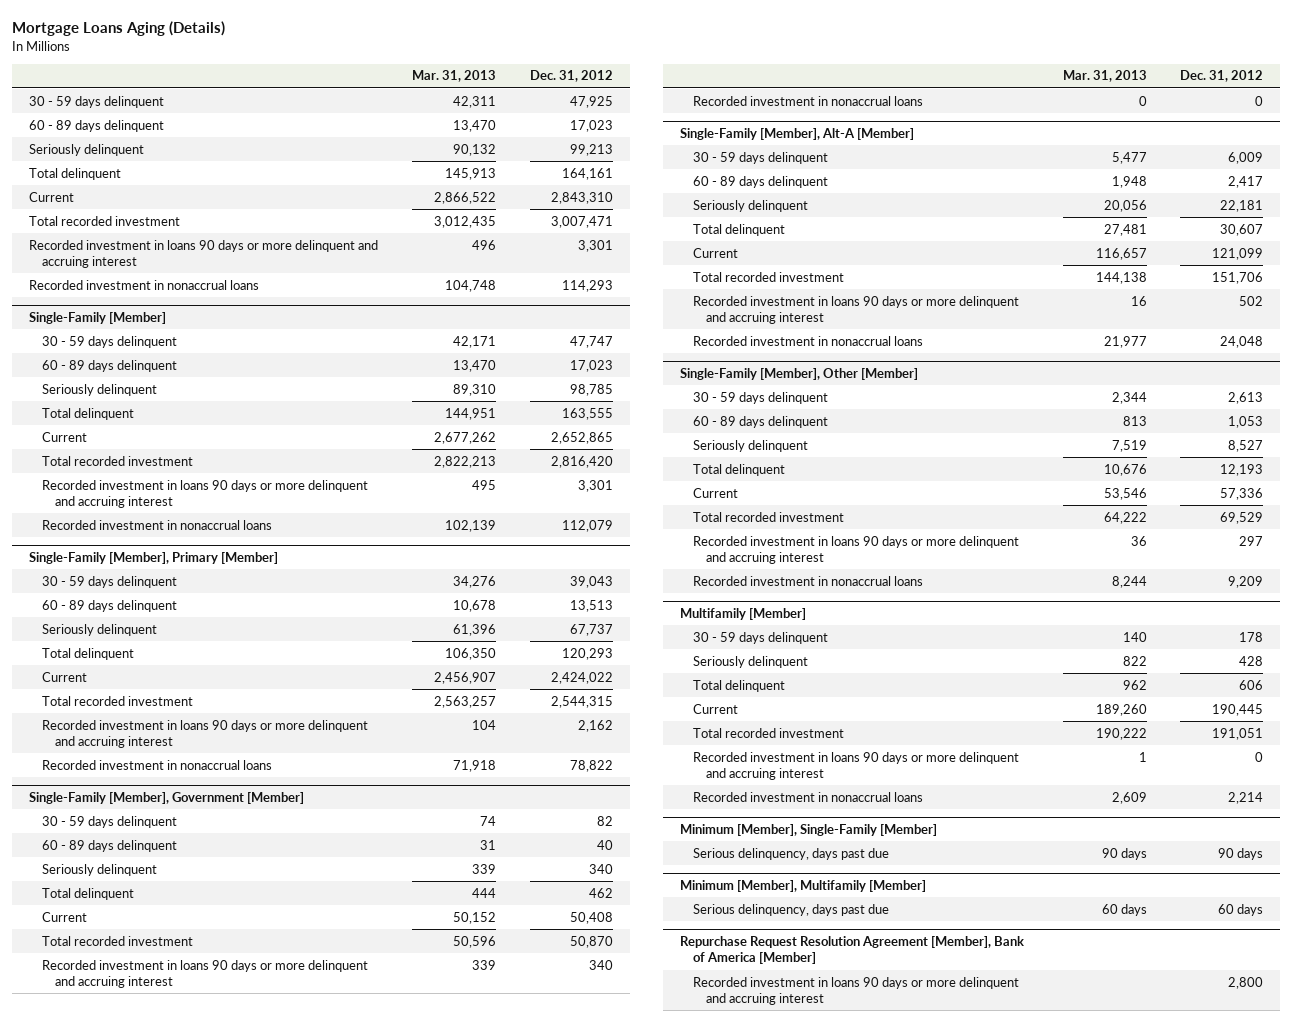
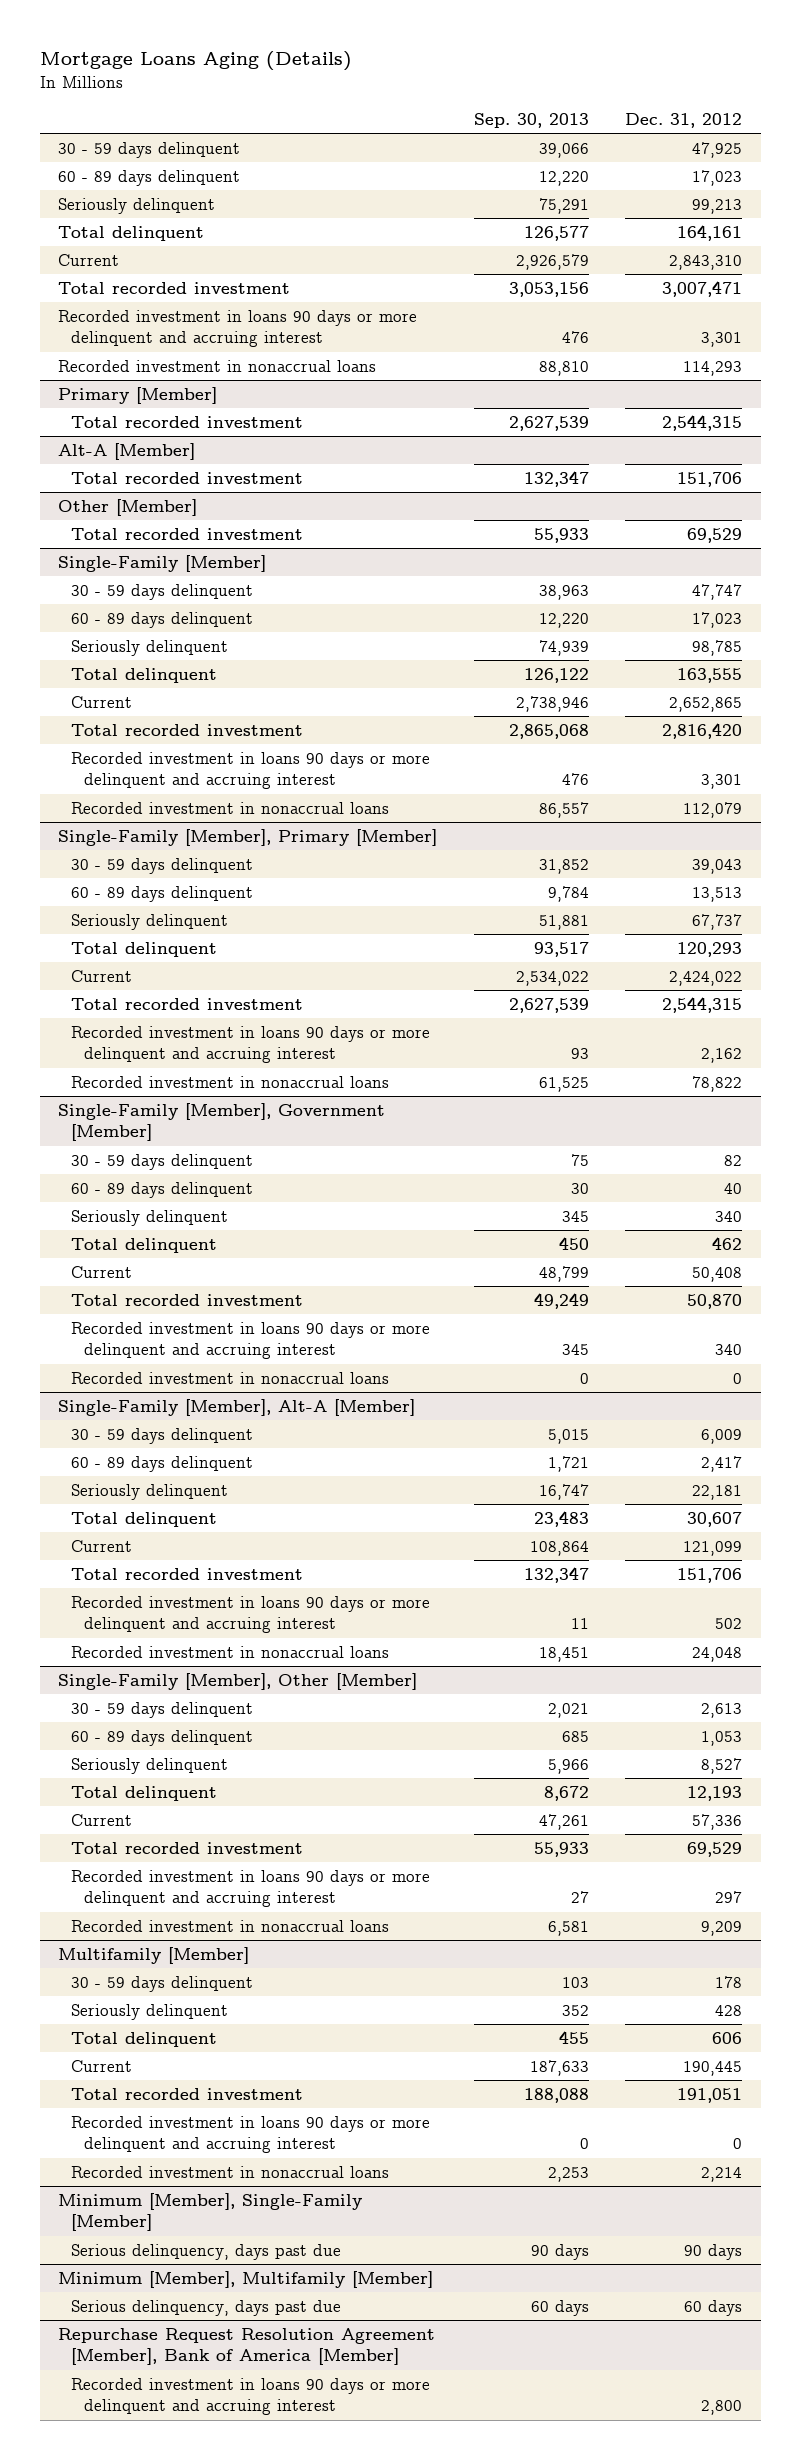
[412,70,497,83] Mar. 31, 2013 -> none
none -> [473,112,589,128] Sep. 30, 2013
none -> [57,386,217,404] Primary [Member]
none -> [71,415,304,428] Total recorded investment
none -> [57,442,195,460] Alt-A [Member]
none -> [71,471,304,484] Total recorded investment
none -> [57,498,197,516] Other [Member]
none -> [71,527,304,540] Total recorded investment

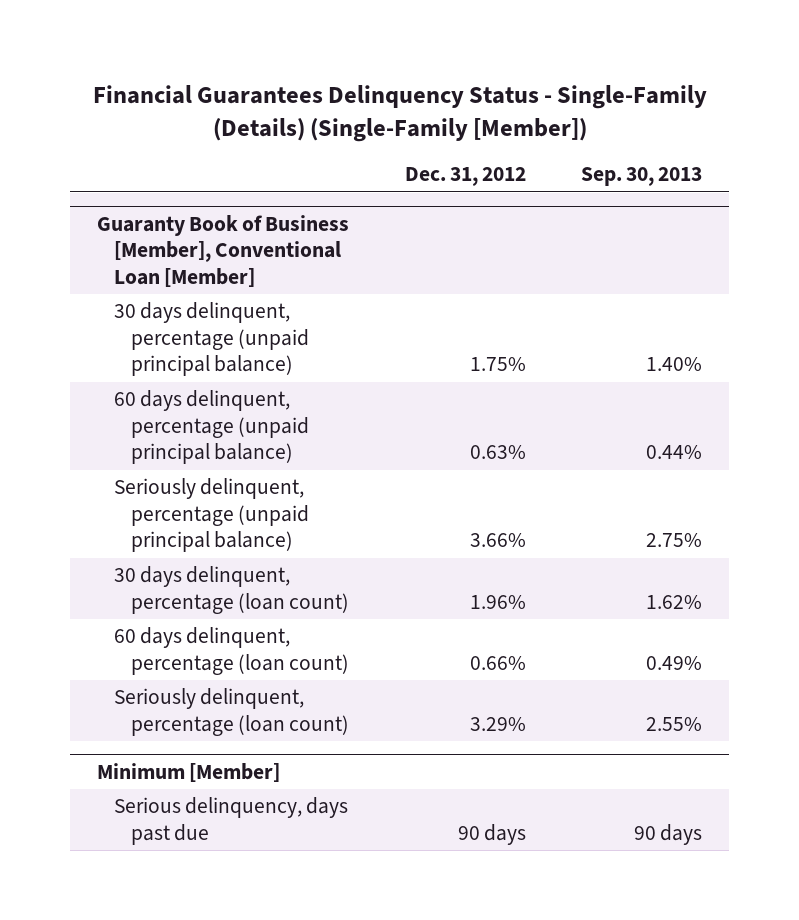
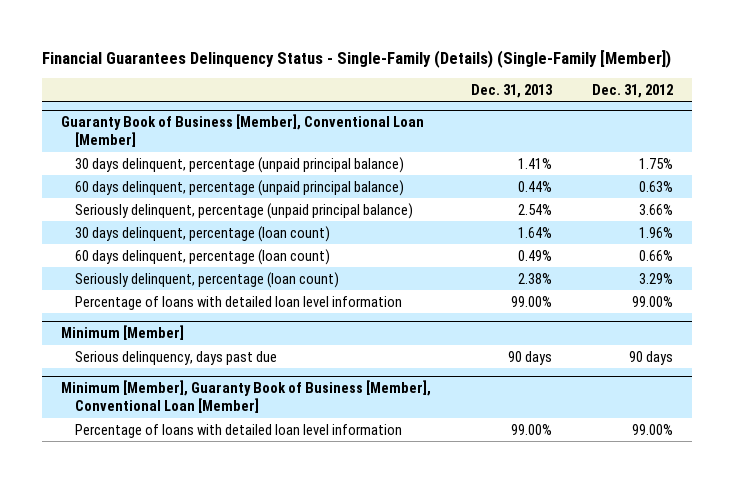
[580,167,702,187] Sep. 30, 2013 -> none
none -> [471,83,554,98] Dec. 31, 2013
none -> [74,295,402,310] Percentage of loans with detailed loan level information
none -> [61,380,432,414] Minimum [Member], Guaranty Book of Business [Member], Conventional Loan [Member]
none -> [74,423,402,438] Percentage of loans with detailed loan level information

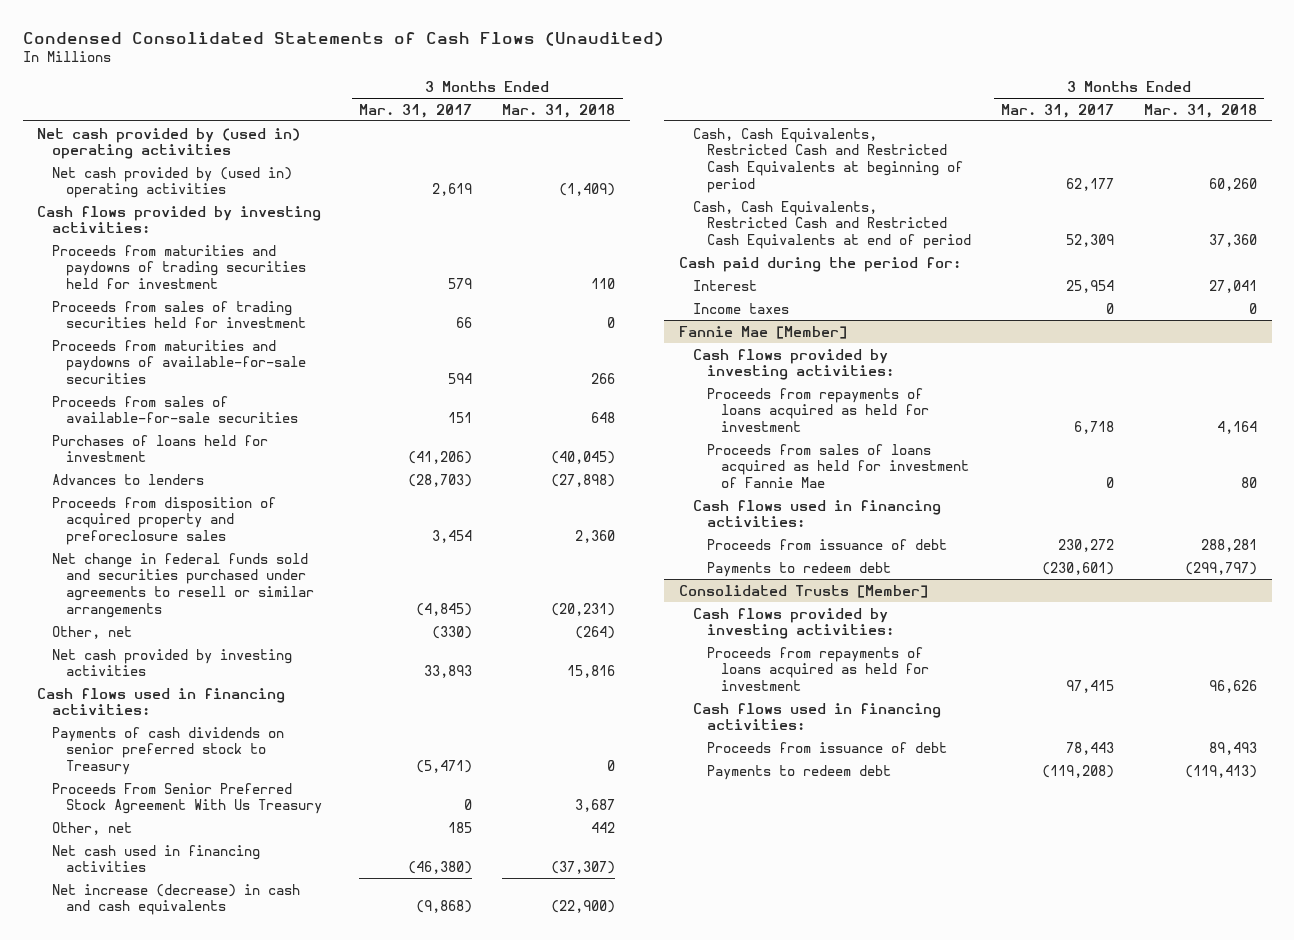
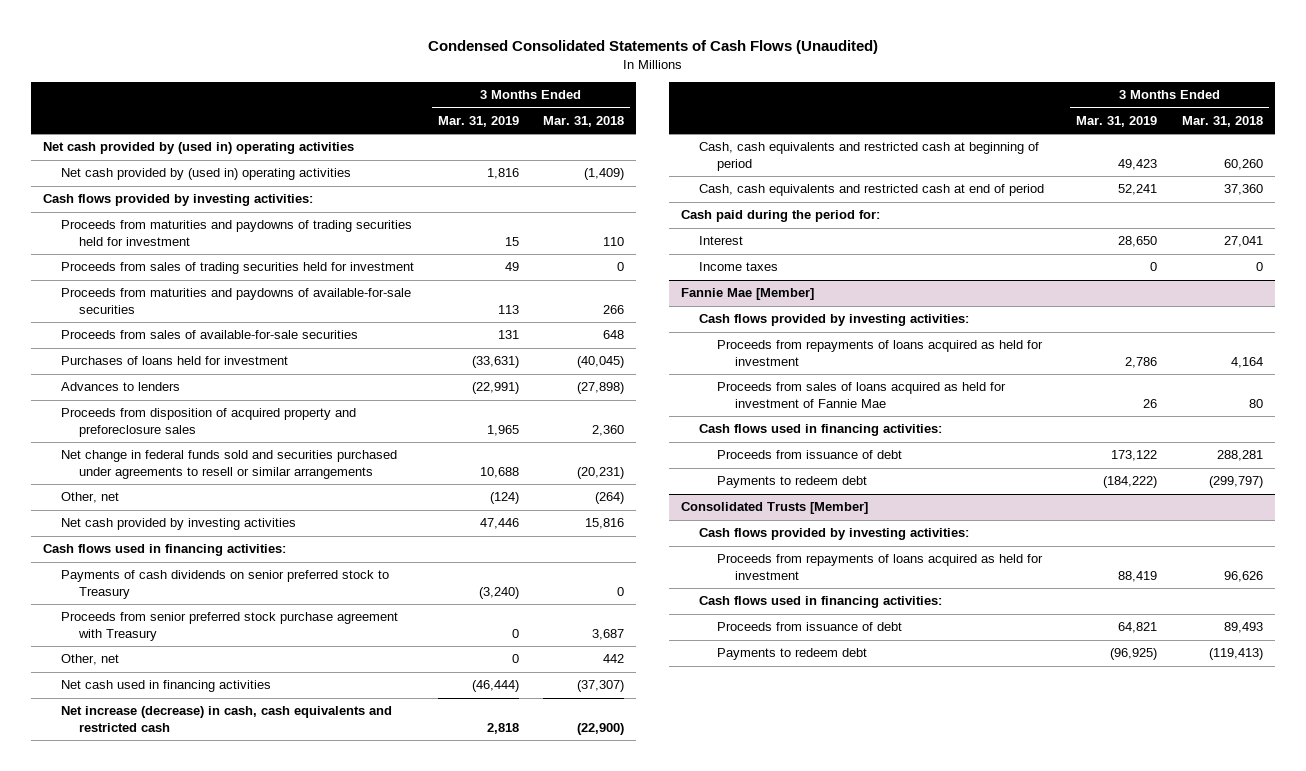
[359,103,473,118] Mar. 31, 2017 -> none
none -> [438,116,520,128] Mar. 31, 2019
[51,782,322,815] Proceeds From Senior Preferred Stock Agreement With Us Treasury -> [61,612,399,641] Proceeds from senior preferred stock purchase agreement with Treasury
[51,883,300,916] Net increase (decrease) in cash and cash equivalents -> [61,706,393,732] Net increase (decrease) in cash, cash equivalents and restricted cash
[693,127,964,193] Cash, Cash Equivalents, Restricted Cash and Restricted Cash Equivalents at beginning of period -> [699,142,1040,171] Cash, cash equivalents and restricted cash at beginning of period
[693,200,972,250] Cash, Cash Equivalents, Restricted Cash and Restricted Cash Equivalents at end of period -> [699,184,1045,197] Cash, cash equivalents and restricted cash at end of period

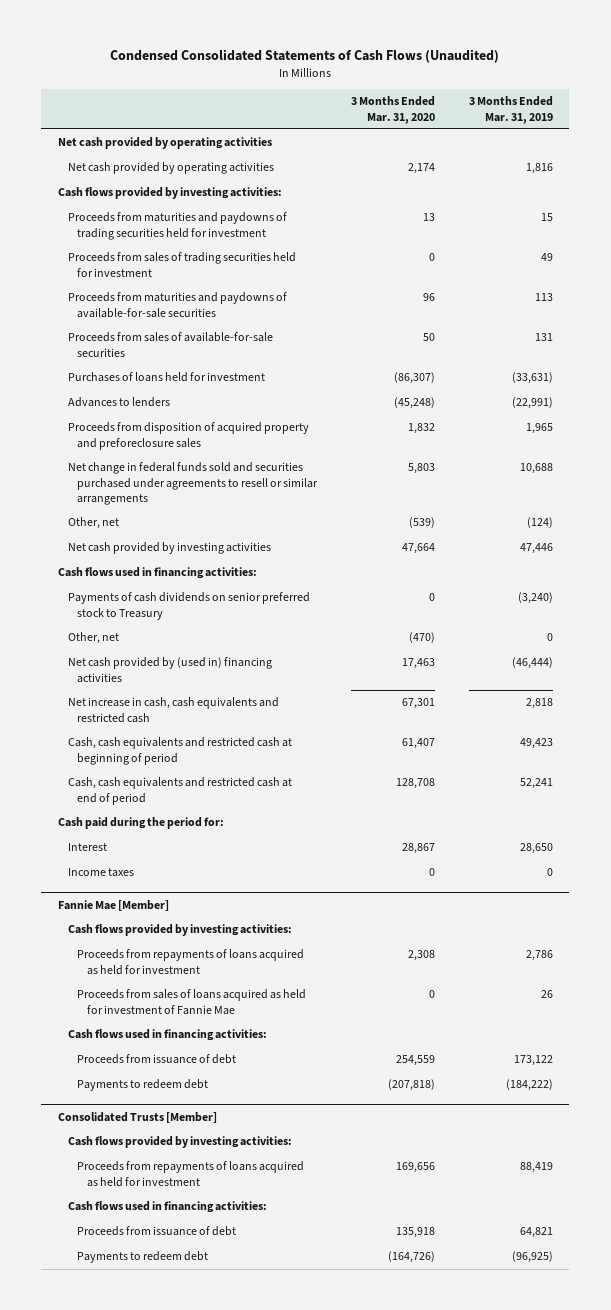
[543,116,625,128] Mar. 31, 2018 -> none
none -> [351,96,436,124] 3 Months Ended Mar. 31, 2020
[43,142,355,155] Net cash provided by (used in) operating activities -> [58,137,273,150] Net cash provided by operating activities
[61,168,352,181] Net cash provided by (used in) operating activities -> [67,162,274,175] Net cash provided by operating activities
[61,612,399,641] Proceeds from senior preferred stock purchase agreement with Treasury -> none
[61,680,272,693] Net cash used in financing activities -> [67,657,272,683] Net cash provided by (used in) financing activities
[61,706,393,732] Net increase (decrease) in cash, cash equivalents and restricted cash -> [67,697,279,723] Net increase in cash, cash equivalents and restricted cash

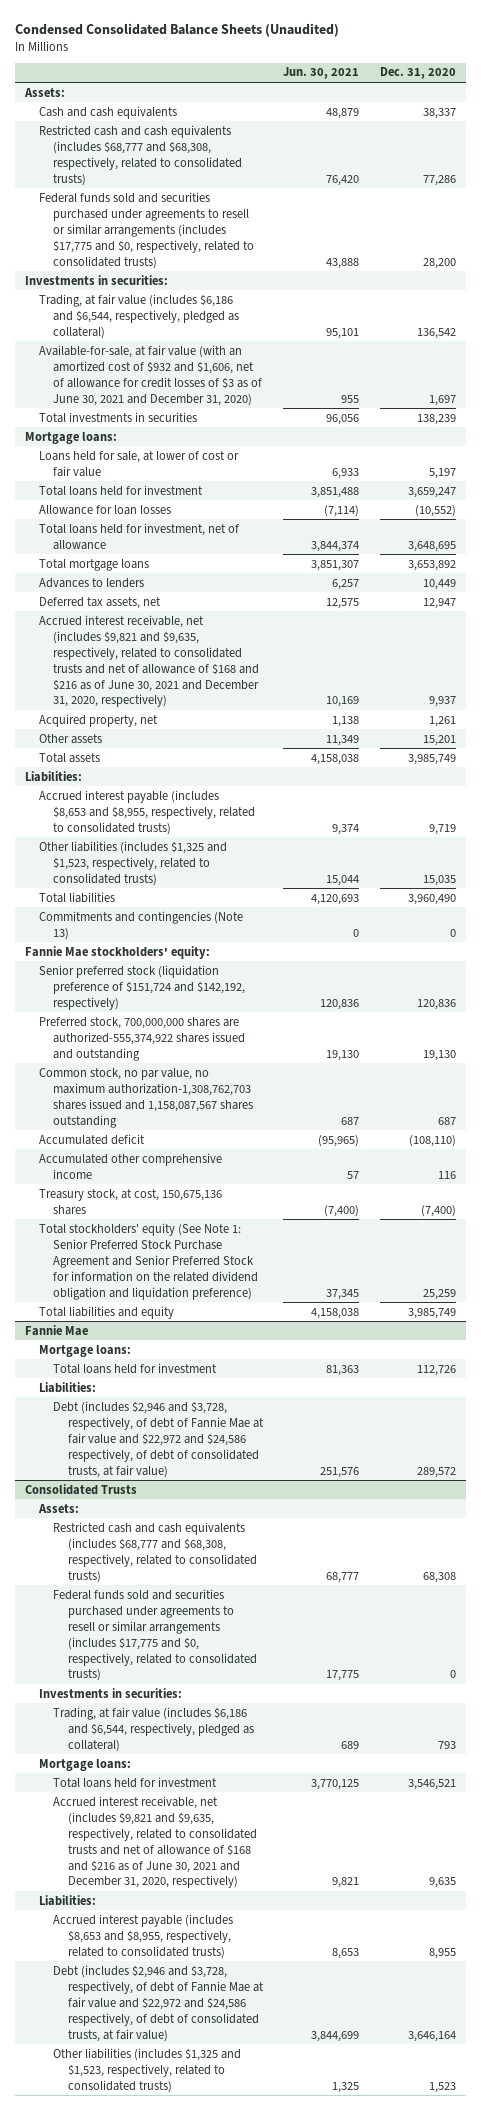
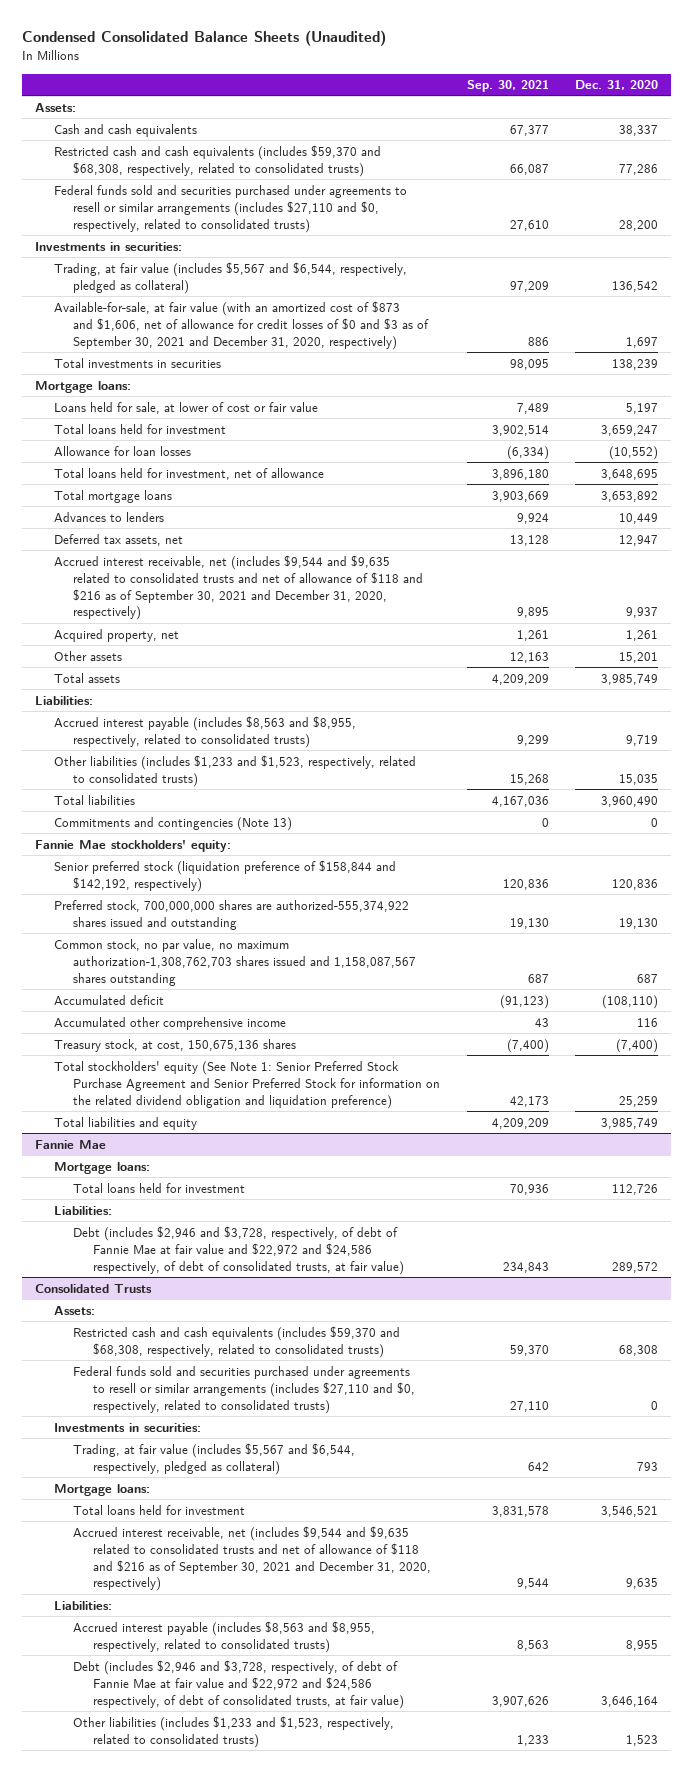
[283,67,360,80] Jun. 30, 2021 -> none
none -> [466,80,549,93] Sep. 30, 2021
[39,124,243,186] Restricted cash and cash equivalents (includes $68,777 and $68,308, respectively, related to consolidated trusts) -> [54,144,382,177] Restricted cash and cash equivalents (includes $59,370 and $68,308, respectively, related to consolidated trusts)
[39,191,255,269] Federal funds sold and securities purchased under agreements to resell or similar arrangements (includes $17,775 and $0, respectively, related to consolidated trusts) -> [54,184,408,233] Federal funds sold and securities purchased under agreements to resell or similar arrangements (includes $27,110 and $0, respectively, related to consolidated trusts)
[39,293,240,339] Trading, at fair value (includes $6,186 and $6,544, respectively, pledged as collateral) -> [54,261,408,294] Trading, at fair value (includes $5,567 and $6,544, respectively, pledged as collateral)
[39,344,263,406] Available-for-sale, at fair value (with an amortized cost of $932 and $1,606, net of allowance for credit losses of $3 as of June 30, 2021 and December 31, 2020) -> [54,300,430,350] Available-for-sale, at fair value (with an amortized cost of $873 and $1,606, net of allowance for credit losses of $0 and $3 as of September 30, 2021 and December 31, 2020, respectively)
[39,614,260,708] Accrued interest receivable, net (includes $9,821 and $9,635, respectively, related to consolidated trusts and net of allowance of $168 and $216 as of June 30, 2021 and December 31, 2020, respectively) -> [54,554,424,621] Accrued interest receivable, net (includes $9,544 and $9,635 related to consolidated trusts and net of allowance of $118 and $216 as of September 30, 2021 and December 31, 2020, respectively)
[39,789,256,835] Accrued interest payable (includes $8,653 and $8,955, respectively, related to consolidated trusts) -> [54,715,357,748] Accrued interest payable (includes $8,563 and $8,955, respectively, related to consolidated trusts)
[39,840,228,886] Other liabilities (includes $1,325 and $1,523, respectively, related to consolidated trusts) -> [54,754,417,787] Other liabilities (includes $1,233 and $1,523, respectively, related to consolidated trusts)
[39,964,246,1010] Senior preferred stock (liquidation preference of $151,724 and $142,192, respectively) -> [54,859,397,892] Senior preferred stock (liquidation preference of $158,844 and $142,192, respectively)
[53,1521,257,1583] Restricted cash and cash equivalents (includes $68,777 and $68,308, respectively, related to consolidated trusts) -> [73,1325,401,1358] Restricted cash and cash equivalents (includes $59,370 and $68,308, respectively, related to consolidated trusts)
[53,1588,257,1682] Federal funds sold and securities purchased under agreements to resell or similar arrangements (includes $17,775 and $0, respectively, related to consolidated trusts) -> [73,1365,415,1414] Federal funds sold and securities purchased under agreements to resell or similar arrangements (includes $27,110 and $0, respectively, related to consolidated trusts)
[53,1706,254,1752] Trading, at fair value (includes $6,186 and $6,544, respectively, pledged as collateral) -> [73,1442,356,1475] Trading, at fair value (includes $5,567 and $6,544, respectively, pledged as collateral)
[53,1795,257,1889] Accrued interest receivable, net (includes $9,821 and $9,635, respectively, related to consolidated trusts and net of allowance of $168 and $216 as of June 30, 2021 and December 31, 2020, respectively) -> [73,1525,431,1592] Accrued interest receivable, net (includes $9,544 and $9,635 related to consolidated trusts and net of allowance of $118 and $216 as of September 30, 2021 and December 31, 2020, respectively)
[53,1913,234,1959] Accrued interest payable (includes $8,653 and $8,955, respectively, related to consolidated trusts) -> [73,1620,376,1653] Accrued interest payable (includes $8,563 and $8,955, respectively, related to consolidated trusts)
[53,2047,242,2093] Other liabilities (includes $1,325 and $1,523, respectively, related to consolidated trusts) -> [73,1715,395,1748] Other liabilities (includes $1,233 and $1,523, respectively, related to consolidated trusts)

